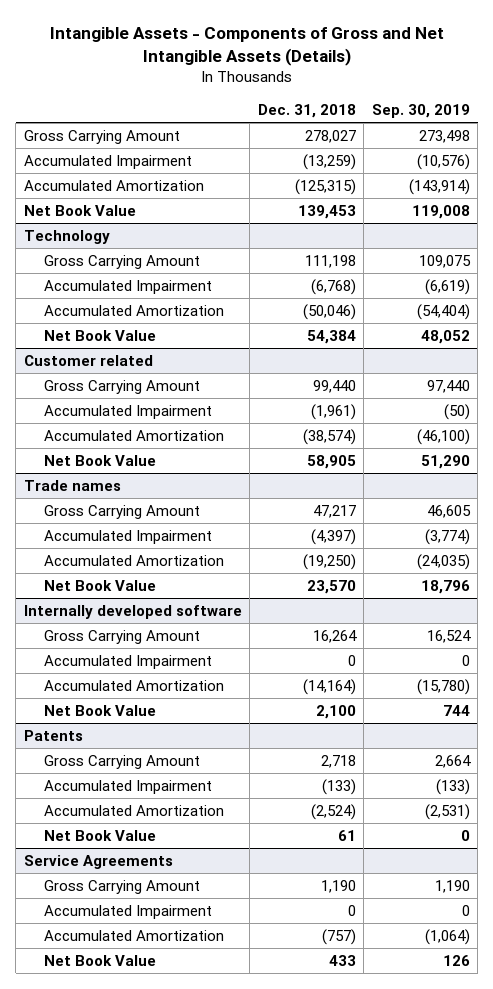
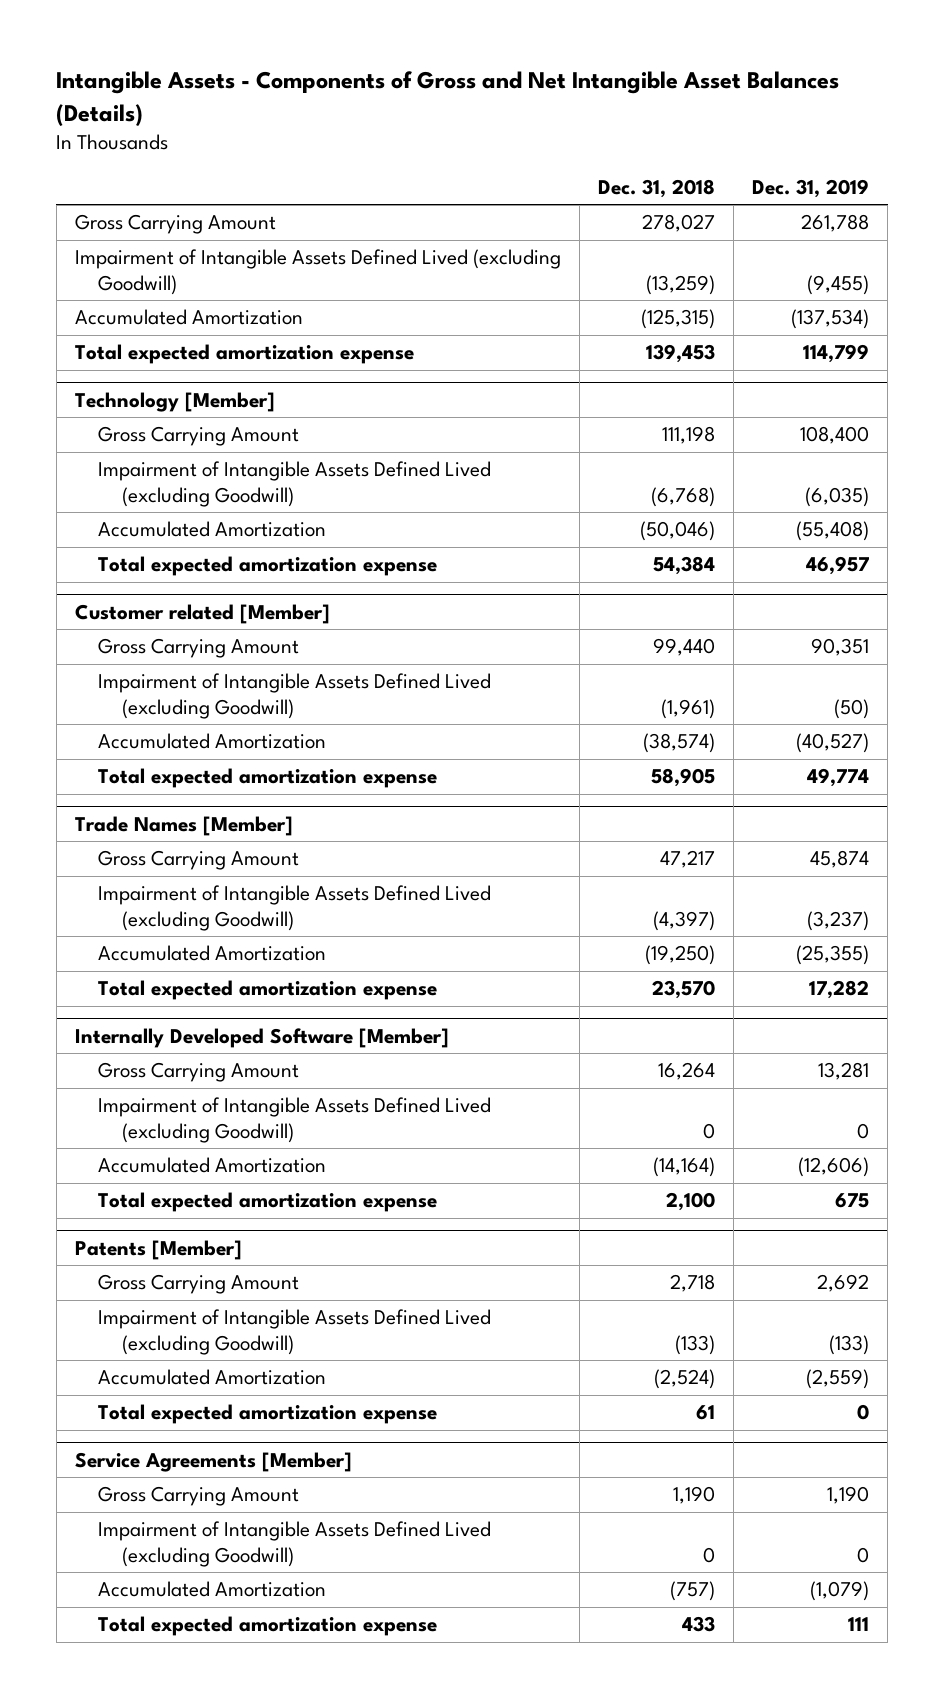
[49,26,444,66] Intangible Assets - Components of Gross and Net Intangible Assets (Details) -> [56,71,840,126] Intangible Assets - Components of Gross and Net Intangible Asset Balances (Details)
[371,103,470,118] Sep. 30, 2019 -> none
none -> [751,179,869,199] Dec. 31, 2019
[23,154,192,169] Accumulated Impairment -> [74,249,561,295] Impairment of Intangible Assets Defined Lived (excluding Goodwill)
[23,204,136,216] Net Book Value -> [74,344,414,365] Total expected amortization expense
[23,229,110,244] Technology -> [74,391,275,412] Technology [Member]
[44,279,213,294] Accumulated Impairment -> [98,461,492,507] Impairment of Intangible Assets Defined Lived (excluding Goodwill)
[44,329,157,341] Net Book Value -> [98,556,438,577] Total expected amortization expense
[23,354,153,366] Customer related -> [74,603,330,624] Customer related [Member]
[44,404,213,419] Accumulated Impairment -> [98,673,492,719] Impairment of Intangible Assets Defined Lived (excluding Goodwill)
[44,454,157,466] Net Book Value -> [98,768,438,789] Total expected amortization expense
[23,479,121,491] Trade names -> [74,815,293,836] Trade Names [Member]
[44,529,213,544] Accumulated Impairment -> [98,885,492,931] Impairment of Intangible Assets Defined Lived (excluding Goodwill)
[44,579,157,591] Net Book Value -> [98,980,438,1001] Total expected amortization expense
[23,604,242,619] Internally developed software -> [74,1027,449,1048] Internally Developed Software [Member]
[44,654,213,669] Accumulated Impairment -> [98,1097,492,1143] Impairment of Intangible Assets Defined Lived (excluding Goodwill)
[44,704,157,716] Net Book Value -> [98,1192,438,1213] Total expected amortization expense
[23,729,83,741] Patents -> [74,1239,242,1260] Patents [Member]
[44,779,213,794] Accumulated Impairment -> [98,1309,492,1355] Impairment of Intangible Assets Defined Lived (excluding Goodwill)
[44,829,157,841] Net Book Value -> [98,1404,438,1425] Total expected amortization expense
[23,854,173,869] Service Agreements -> [74,1451,352,1472] Service Agreements [Member]
[44,904,213,919] Accumulated Impairment -> [98,1521,492,1567] Impairment of Intangible Assets Defined Lived (excluding Goodwill)
[44,954,157,966] Net Book Value -> [98,1616,438,1637] Total expected amortization expense

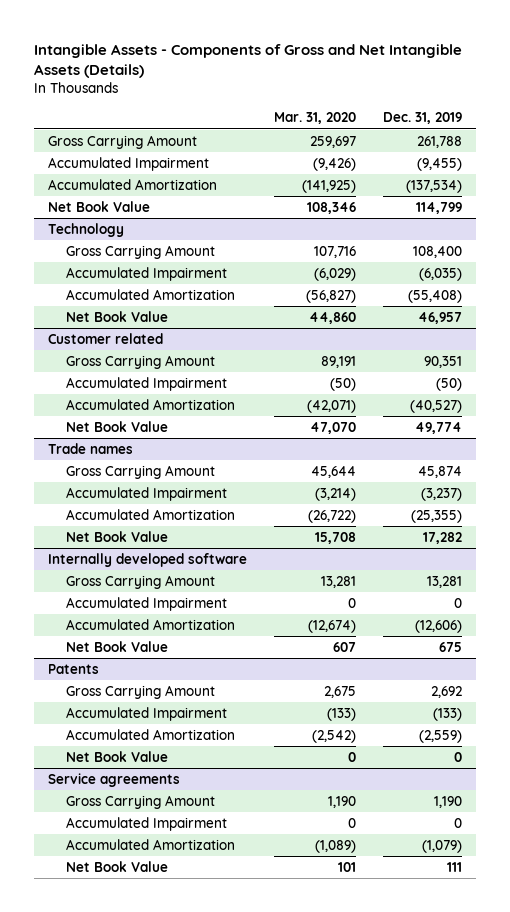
[56,71,840,126] Intangible Assets - Components of Gross and Net Intangible Asset Balances (Details) -> [34,43,463,79] Intangible Assets - Components of Gross and Net Intangible Assets (Details)
[597,179,715,199] Dec. 31, 2018 -> none
none -> [274,112,357,125] Mar. 31, 2020
[74,249,561,295] Impairment of Intangible Assets Defined Lived (excluding Goodwill) -> [47,156,209,171] Accumulated Impairment
[74,344,414,365] Total expected amortization expense -> [47,200,150,212] Net Book Value
[74,391,275,412] Technology [Member] -> [47,222,124,237] Technology
[98,461,492,507] Impairment of Intangible Assets Defined Lived (excluding Goodwill) -> [66,266,228,281] Accumulated Impairment
[98,556,438,577] Total expected amortization expense -> [66,310,169,322] Net Book Value
[74,603,330,624] Customer related [Member] -> [47,332,163,344] Customer related
[98,673,492,719] Impairment of Intangible Assets Defined Lived (excluding Goodwill) -> [66,376,228,391] Accumulated Impairment
[98,768,438,789] Total expected amortization expense -> [66,420,169,432] Net Book Value
[74,815,293,836] Trade Names [Member] -> [47,442,133,454] Trade names
[98,885,492,931] Impairment of Intangible Assets Defined Lived (excluding Goodwill) -> [66,486,228,501] Accumulated Impairment
[98,980,438,1001] Total expected amortization expense -> [66,530,169,542] Net Book Value
[74,1027,449,1048] Internally Developed Software [Member] -> [47,552,247,567] Internally developed software
[98,1097,492,1143] Impairment of Intangible Assets Defined Lived (excluding Goodwill) -> [66,596,228,611] Accumulated Impairment
[98,1192,438,1213] Total expected amortization expense -> [66,640,169,652] Net Book Value
[74,1239,242,1260] Patents [Member] -> [47,663,99,674] Patents
[98,1309,492,1355] Impairment of Intangible Assets Defined Lived (excluding Goodwill) -> [66,706,228,721] Accumulated Impairment
[98,1404,438,1425] Total expected amortization expense -> [66,750,169,762] Net Book Value
[74,1451,352,1472] Service Agreements [Member] -> [47,772,180,787] Service agreements
[98,1521,492,1567] Impairment of Intangible Assets Defined Lived (excluding Goodwill) -> [66,816,228,831] Accumulated Impairment
[98,1616,438,1637] Total expected amortization expense -> [66,860,169,872] Net Book Value

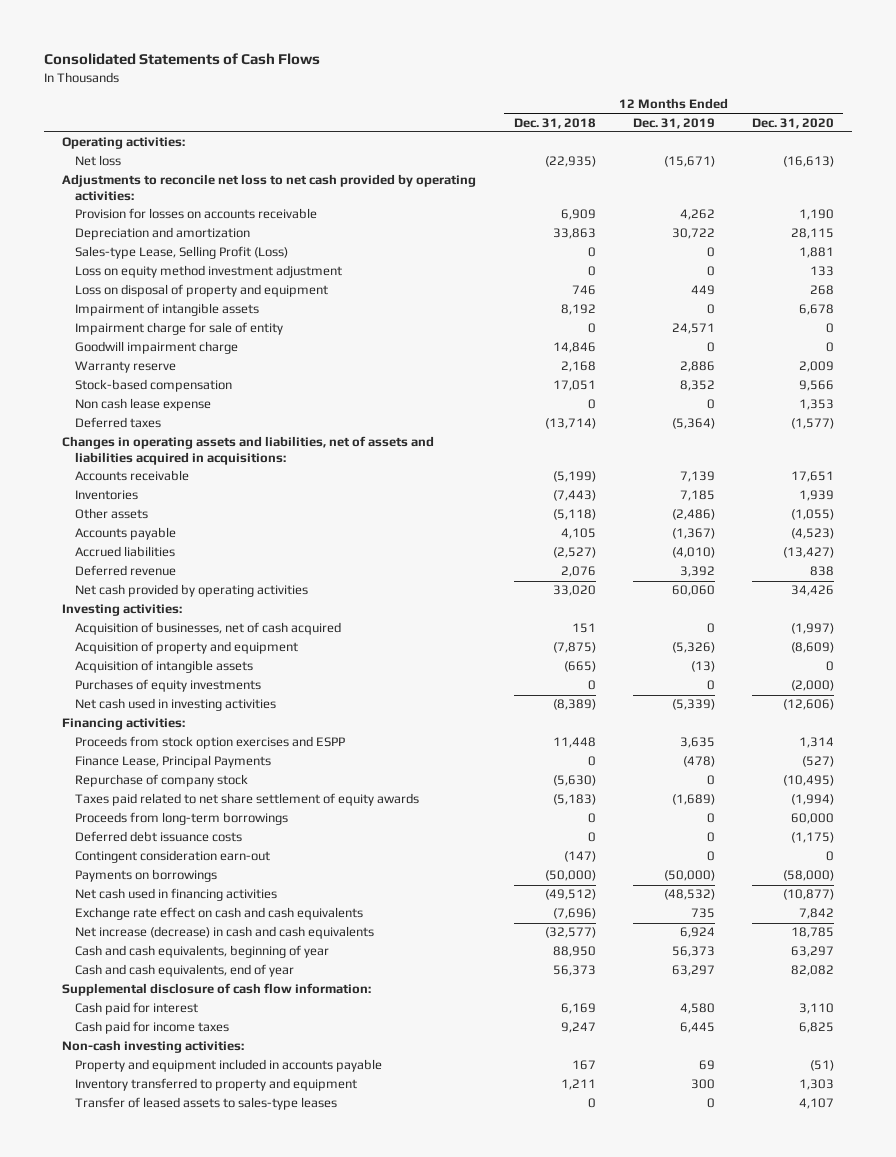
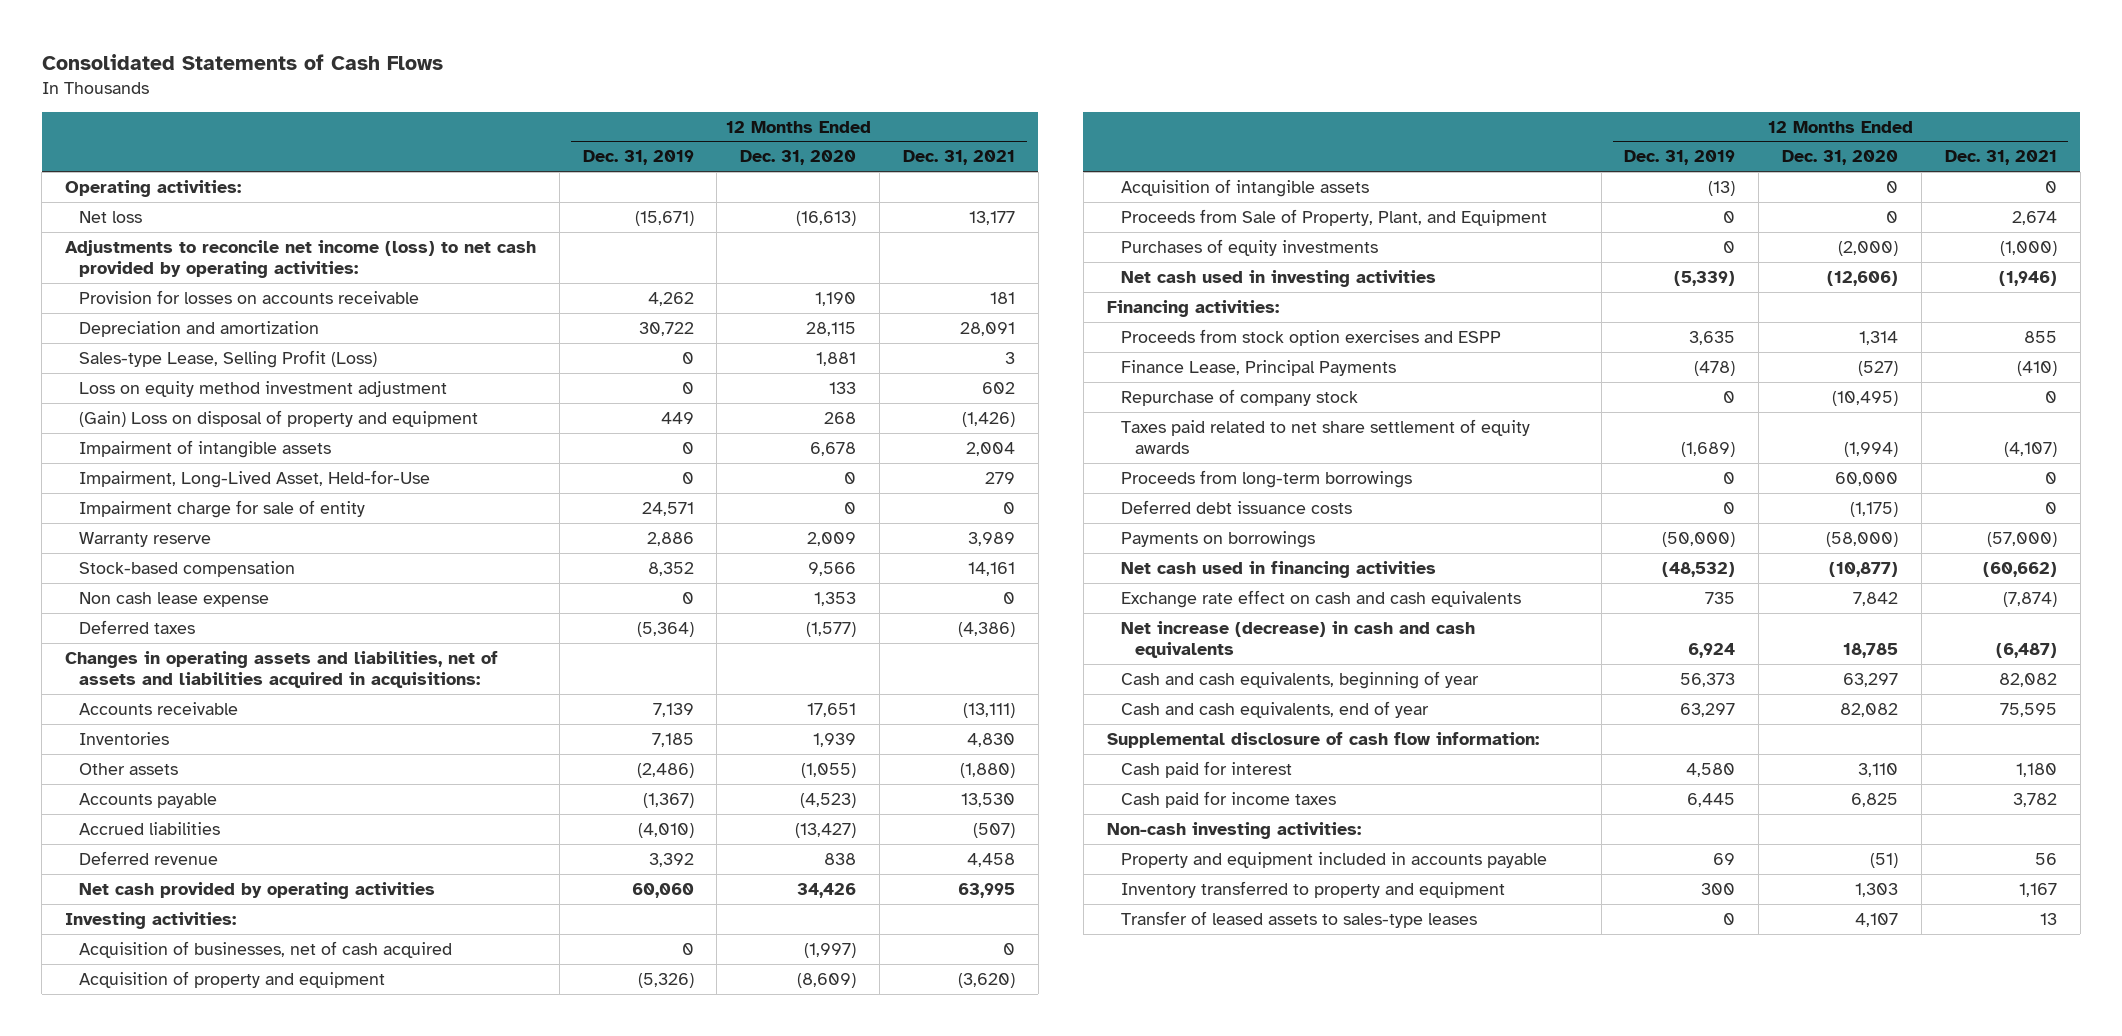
[513,117,596,129] Dec. 31, 2018 -> none
none -> [903,150,1016,166] Dec. 31, 2021
[62,174,477,201] Adjustments to reconcile net loss to net cash provided by operating activities: -> [64,239,536,279] Adjustments to reconcile net income (loss) to net cash provided by operating activities:
[75,284,329,298] Loss on disposal of property and equipment -> [79,409,479,427] (Gain) Loss on disposal of property and equipment
none -> [79,469,431,488] Impairment, Long-Lived Asset, Held-for-Use
[75,341,239,355] Goodwill impairment charge -> none
none -> [1121,208,1548,226] Proceeds from Sale of Property, Plant, and Equipment
[75,850,271,864] Contingent consideration earn-out -> none

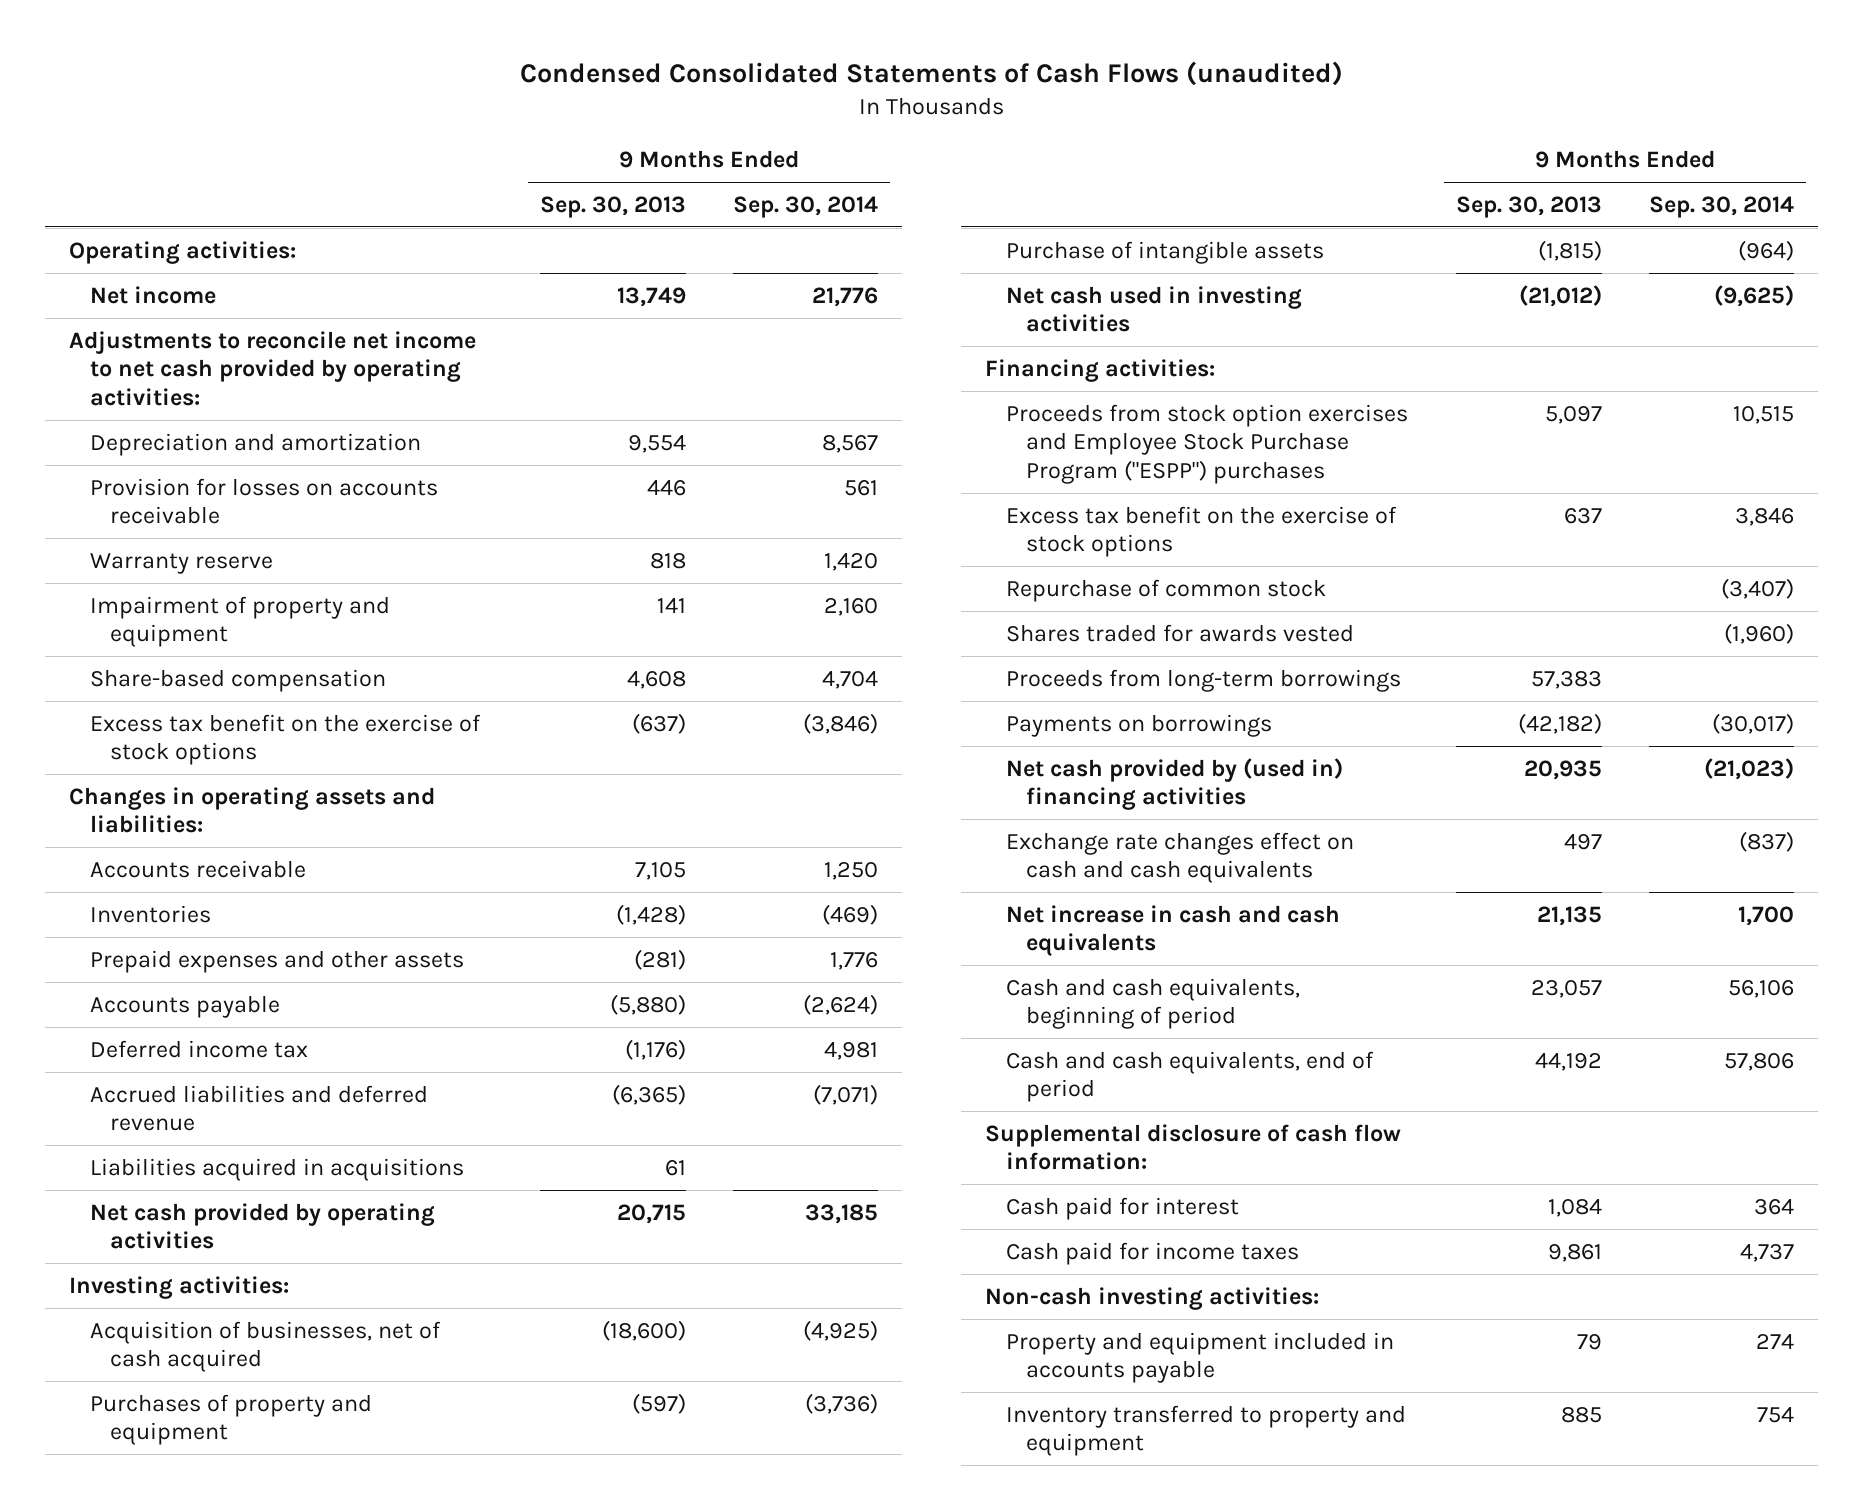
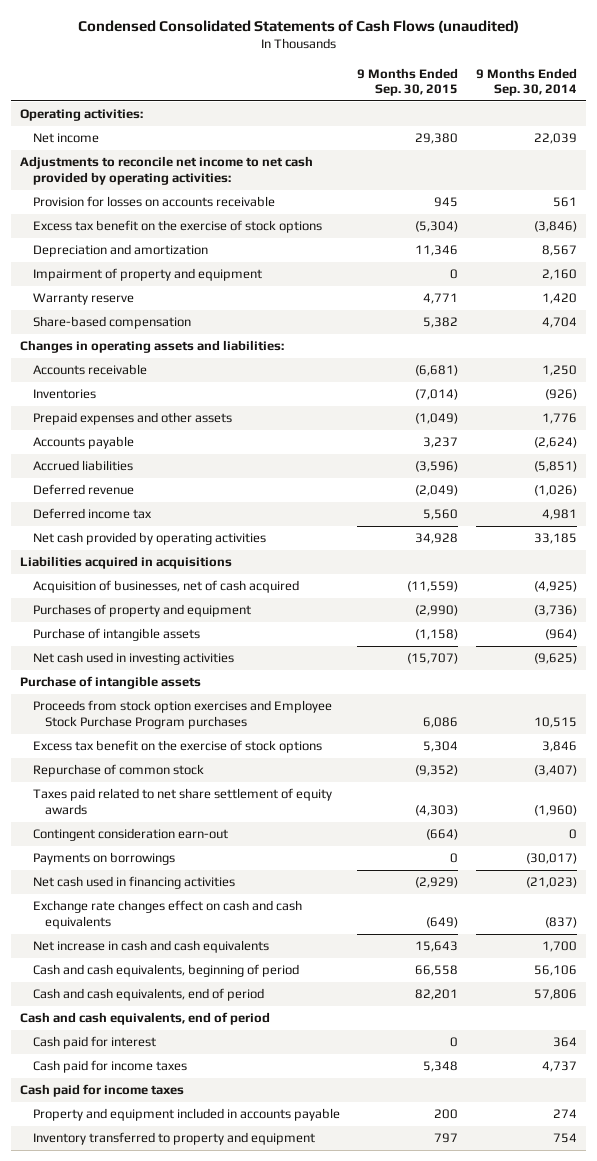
[539,195,686,218] Sep. 30, 2013 -> none
none -> [357,67,459,96] 9 Months Ended Sep. 30, 2015
[812,286,879,307] 21,776 -> [534,133,578,145] 22,039
[89,713,481,766] Excess tax benefit on the exercise of stock options -> [32,220,322,234] Excess tax benefit on the exercise of stock options
[89,432,421,456] Depreciation and amortization -> [32,244,208,258] Depreciation and amortization
[89,552,273,574] Warranty reserve -> [32,293,134,306] Warranty reserve
[822,903,879,925] (469) -> [545,389,578,401] (926)
none -> [32,460,133,472] Accrued liabilities
none -> [32,484,134,496] Deferred revenue
[89,1084,428,1132] Accrued liabilities and deferred revenue -> none
[69,1275,290,1299] Investing activities: -> none
[89,1157,464,1181] Liabilities acquired in acquisitions -> [19,556,232,570] Liabilities acquired in acquisitions
[985,358,1216,382] Financing activities: -> [19,676,201,690] Purchase of intangible assets
[1005,403,1408,484] Proceeds from stock option exercises and Employee Stock Purchase Program ("ESPP") purchases -> [32,700,332,729] Proceeds from stock option exercises and Employee Stock Purchase Program purchases
[1005,668,1401,692] Proceeds from long-term borrowings -> none
[1005,623,1354,642] Shares traded for awards vested -> [32,788,332,815] Taxes paid related to net share settlement of equity awards
none -> [32,828,228,842] Contingent consideration earn-out
[1005,757,1343,811] Net cash provided by (used in) financing activities -> [32,876,235,890] Net cash used in financing activities
[985,1123,1402,1171] Supplemental disclosure of cash flow information: -> [19,1012,270,1026] Cash and cash equivalents, end of period
[985,1286,1320,1310] Non-cash investing activities: -> [19,1084,184,1098] Cash paid for income taxes

